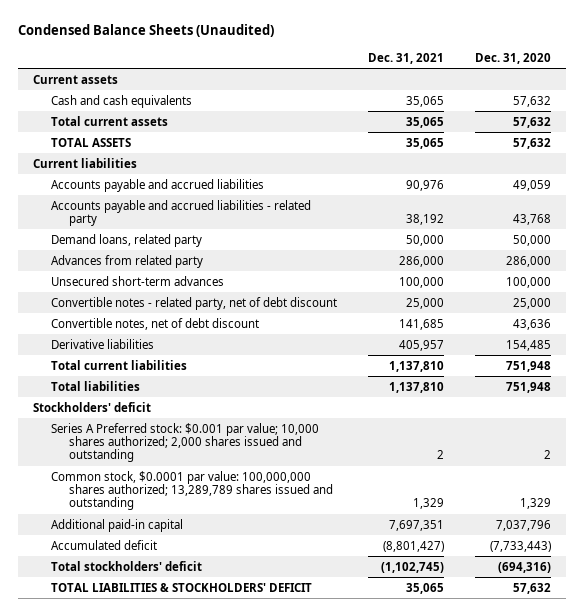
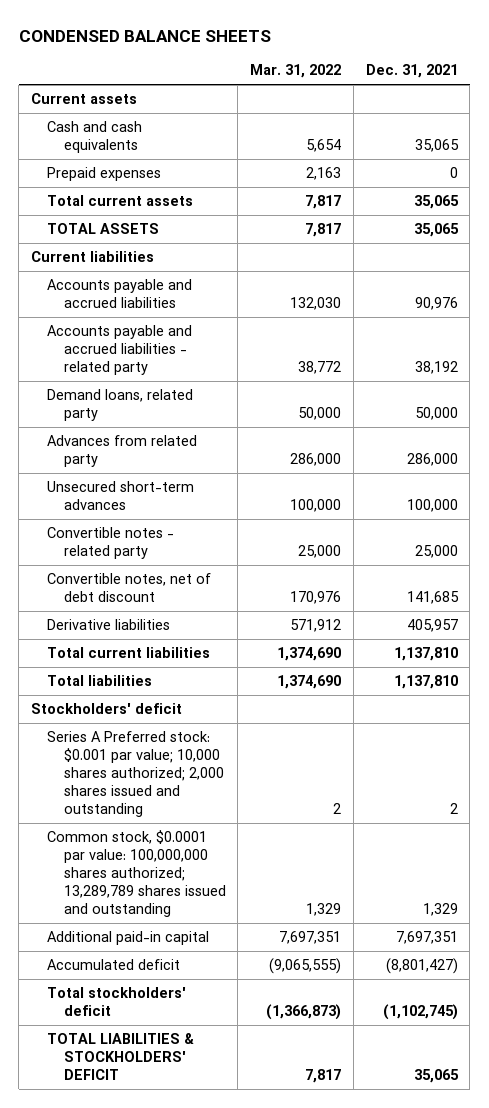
[17,24,274,38] Condensed Balance Sheets (Unaudited) -> [18,29,271,42] CONDENSED BALANCE SHEETS
[474,52,551,64] Dec. 31, 2020 -> none
none -> [250,64,342,79] Mar. 31, 2022
none -> [47,167,162,182] Prepaid expenses
[51,296,338,310] Convertible notes - related party, net of debt discount -> [47,527,175,560] Convertible notes - related party

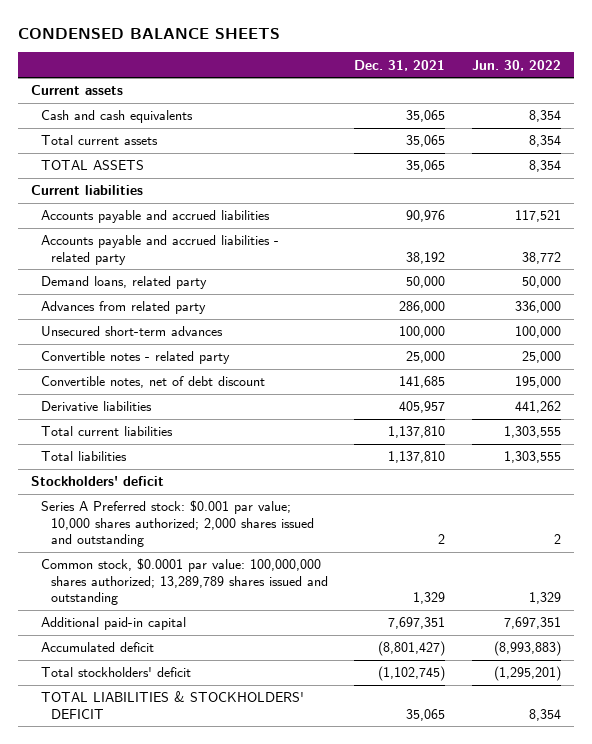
[250,64,342,79] Mar. 31, 2022 -> none
none -> [472,59,562,71] Jun. 30, 2022
[47,167,162,182] Prepaid expenses -> none

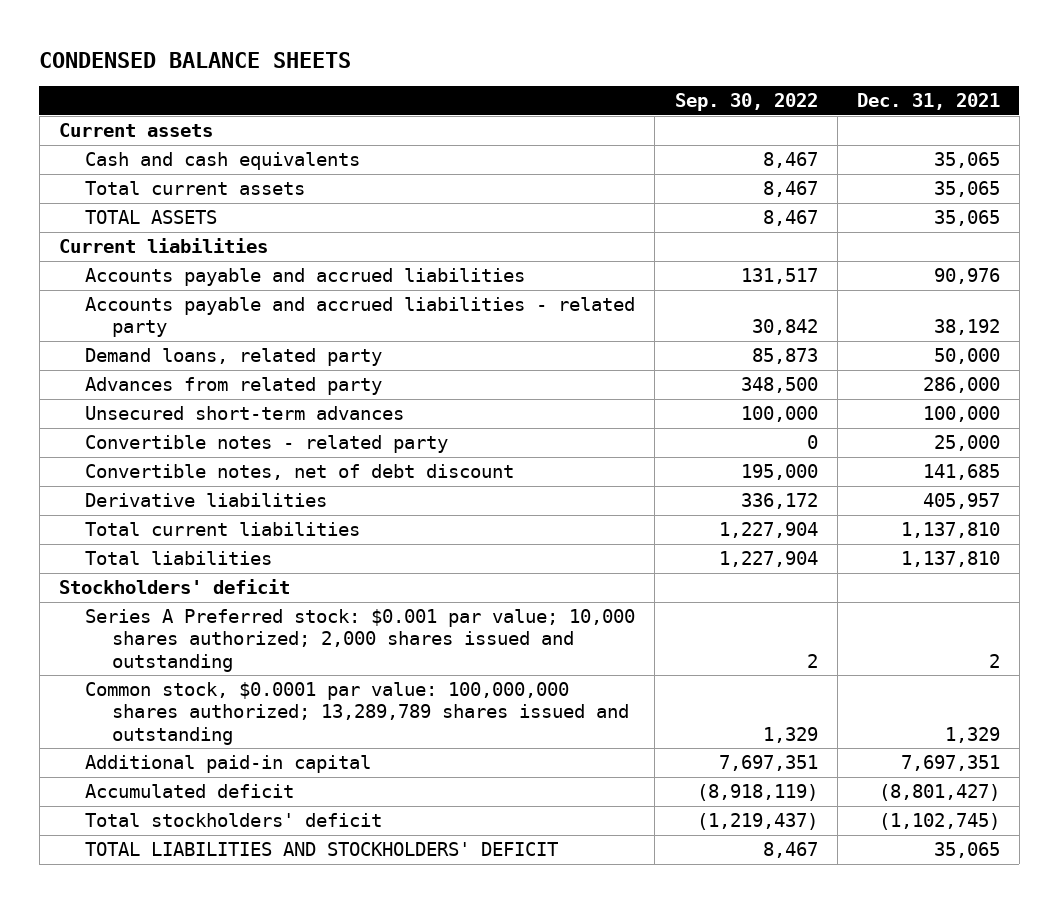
[472,59,562,71] Jun. 30, 2022 -> none
none -> [674,93,818,112] Sep. 30, 2022
[40,691,304,719] TOTAL LIABILITIES & STOCKHOLDERS' DEFICIT -> [85,842,559,857] TOTAL LIABILITIES AND STOCKHOLDERS' DEFICIT

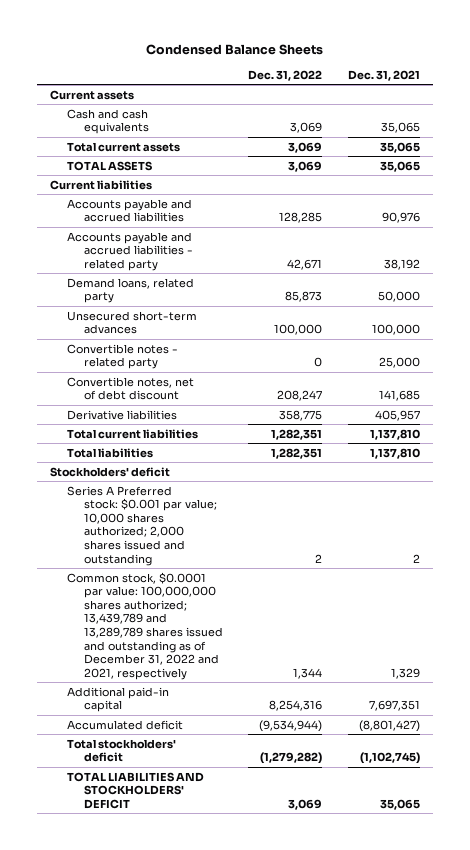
[39,51,352,68] CONDENSED BALANCE SHEETS -> [146,44,324,56] Condensed Balance Sheets
[674,93,818,112] Sep. 30, 2022 -> none
none -> [248,69,323,81] Dec. 31, 2022
[85,377,383,396] Advances from related party -> none
[85,682,629,745] Common stock, $0.0001 par value: 100,000,000 shares authorized; 13,289,789 shares issued and outstanding -> [66,571,223,680] Common stock, $0.0001 par value: 100,000,000 shares authorized; 13,439,789 and 13,289,789 shares issued and outstanding as of December 31, 2022 and 2021, respectively

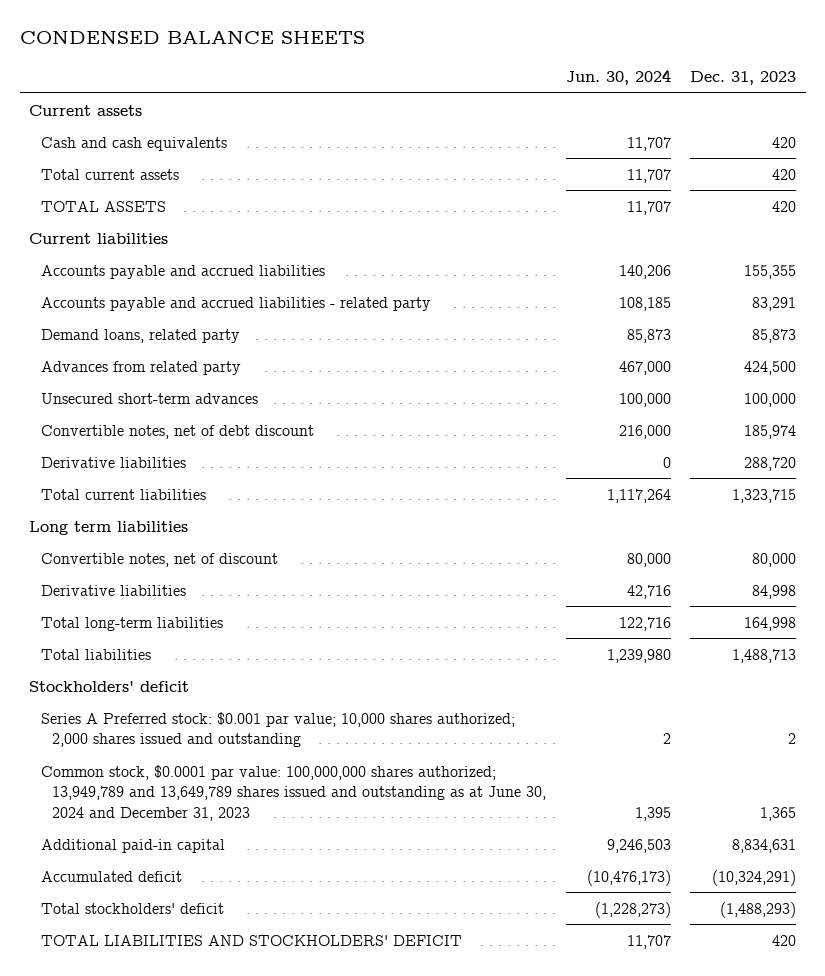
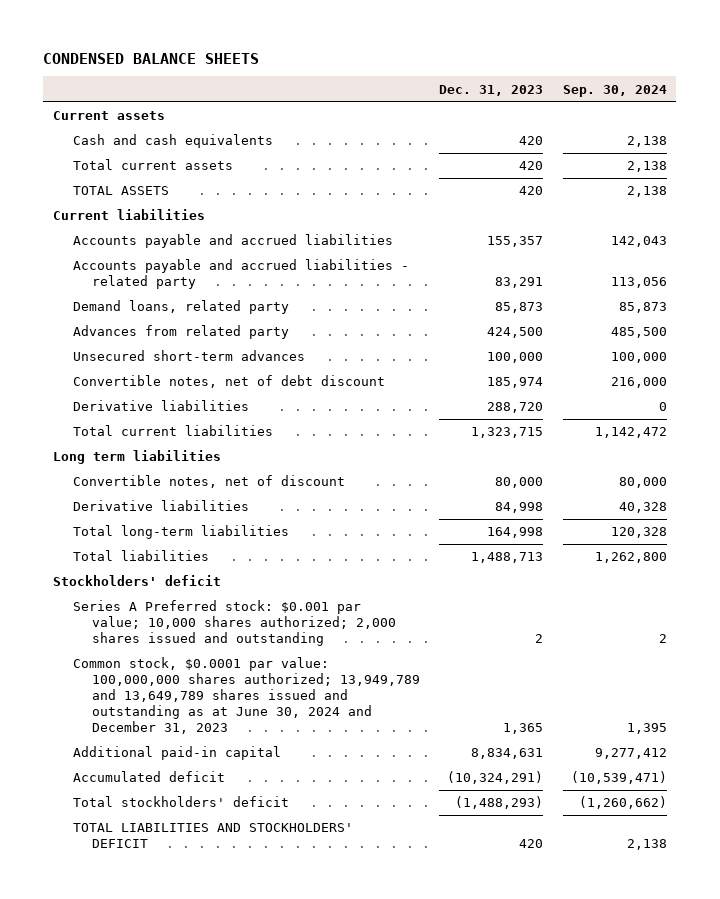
[565,69,671,86] Jun. 30, 2024 -> none
none -> [562,84,667,97] Sep. 30, 2024
[743,264,796,279] 155,355 -> [487,236,544,248] 155,357

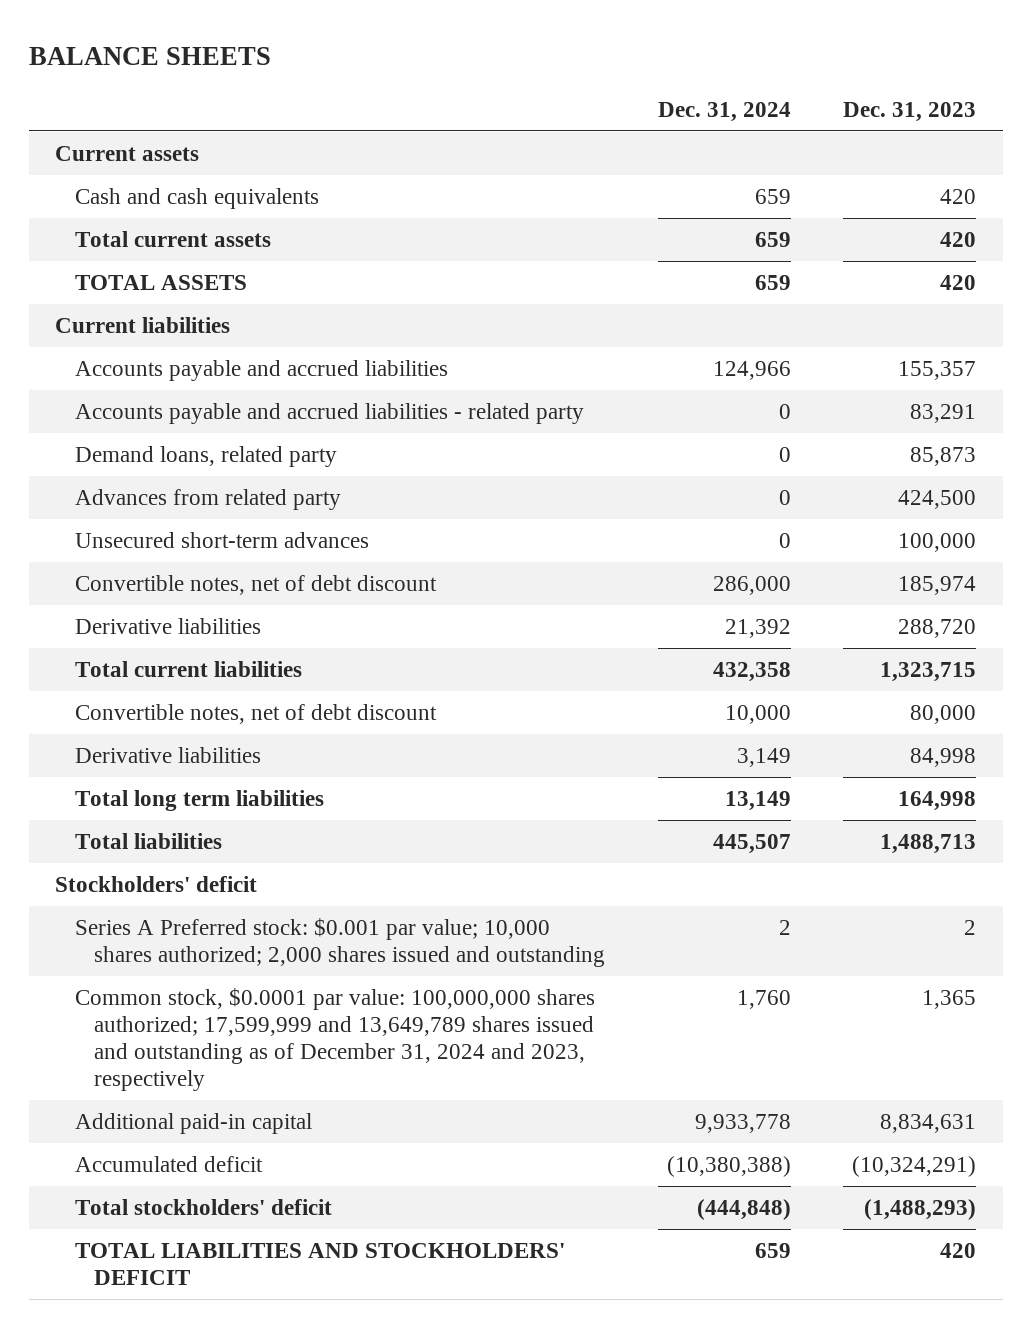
[43,52,260,64] CONDENSED BALANCE SHEETS -> [28,46,271,65] BALANCE SHEETS
[562,84,667,97] Sep. 30, 2024 -> none
none -> [657,101,791,122] Dec. 31, 2024
[53,450,222,465] Long term liabilities -> none
[72,475,345,489] Convertible notes, net of discount -> [74,704,437,725] Convertible notes, net of debt discount
[72,525,289,540] Total long-term liabilities -> [74,790,324,812] Total long term liabilities
[72,657,420,734] Common stock, $0.0001 par value: 100,000,000 shares authorized; 13,949,789 and 13,649,789 shares issued and outstanding as at June 30, 2024 and December 31, 2023 -> [74,988,595,1092] Common stock, $0.0001 par value: 100,000,000 shares authorized; 17,599,999 and 13,649,789 shares issued and outstanding as of December 31, 2024 and 2023, respectively

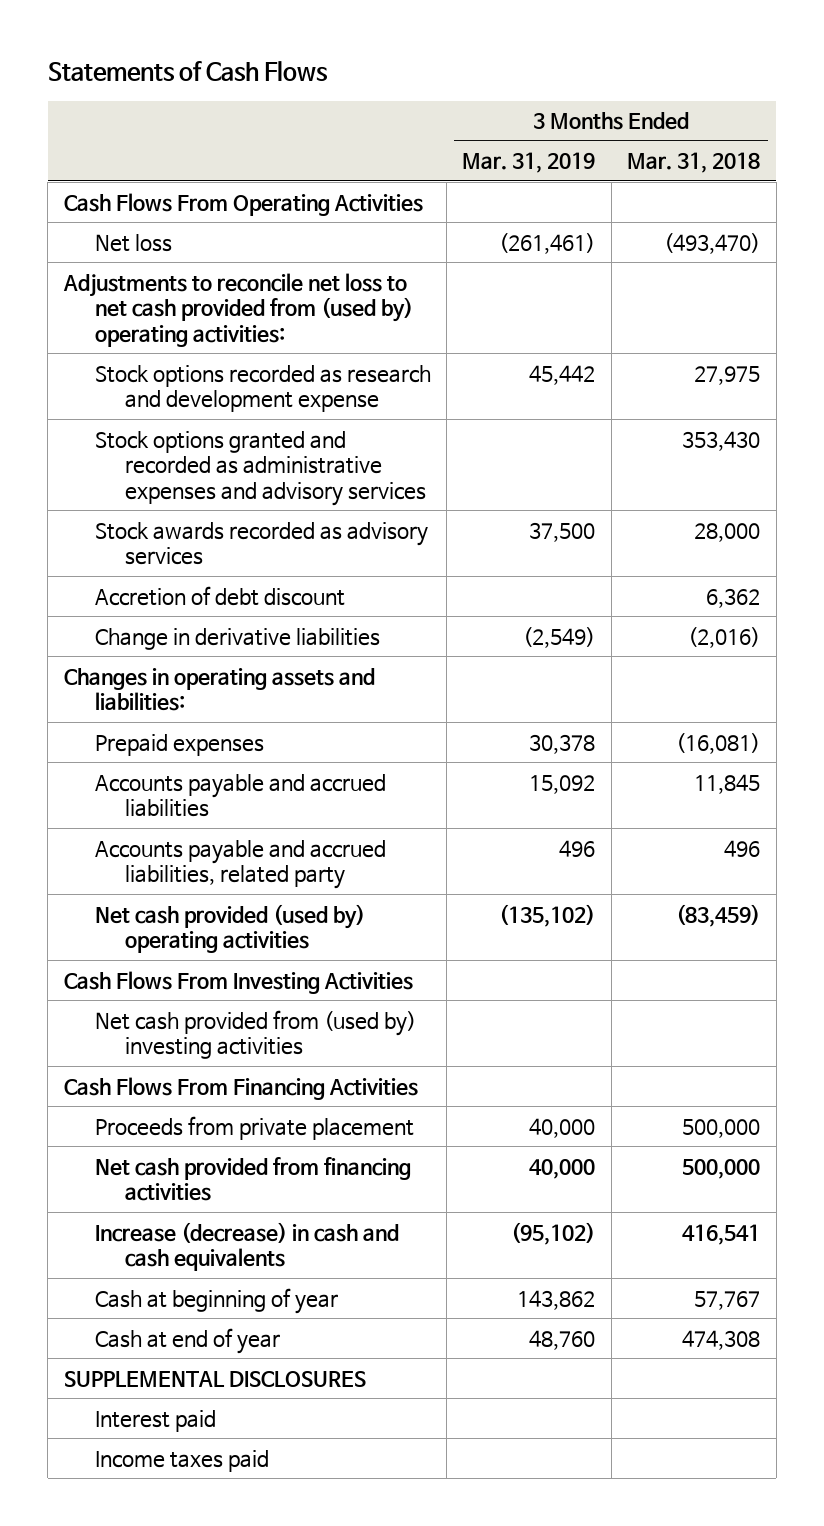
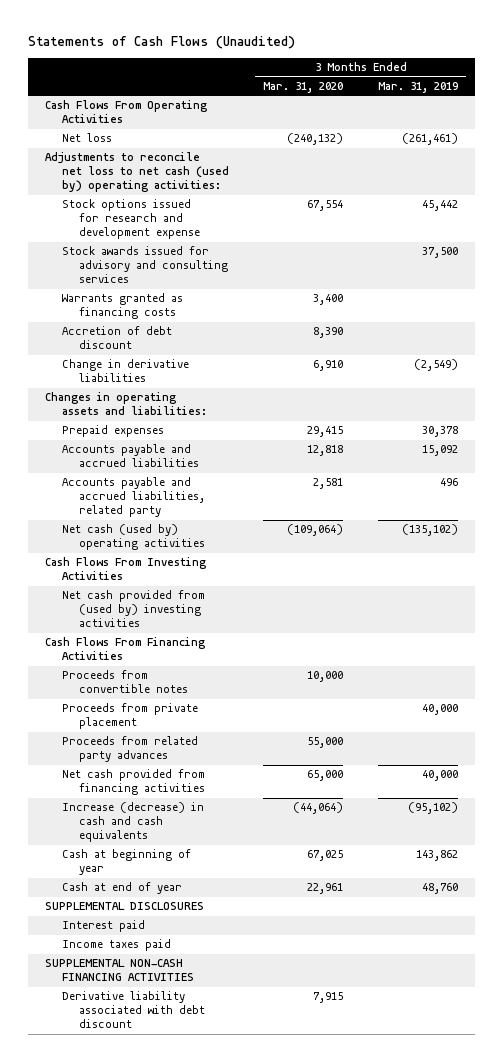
[47,60,328,82] Statements of Cash Flows -> [27,35,295,49] Statements of Cash Flows (Unaudited)
[627,152,761,174] Mar. 31, 2018 -> none
none -> [263,81,344,93] Mar. 31, 2020
[94,430,427,506] Stock options granted and recorded as administrative expenses and advisory services -> none
[62,272,413,347] Adjustments to reconcile net loss to net cash provided from (used by) operating activities: -> [45,152,230,193] Adjustments to reconcile net loss to net cash (used by) operating activities:
[94,364,431,413] Stock options recorded as research and development expense -> [62,199,201,240] Stock options issued for research and development expense
[94,521,428,566] Stock awards recorded as advisory services -> [62,246,229,284] Stock awards issued for advisory and consulting services
none -> [62,293,184,320] Warrants granted as financing costs
[94,903,365,954] Net cash provided (used by) operating activities -> [62,524,206,551] Net cash (used by) operating activities
none -> [62,670,189,694] Proceeds from convertible notes
none -> [62,736,199,763] Proceeds from related party advances
none -> [45,959,195,982] SUPPLEMENTAL NON-CASH FINANCING ACTIVITIES
none -> [62,991,206,1029] Derivative liability associated with debt discount

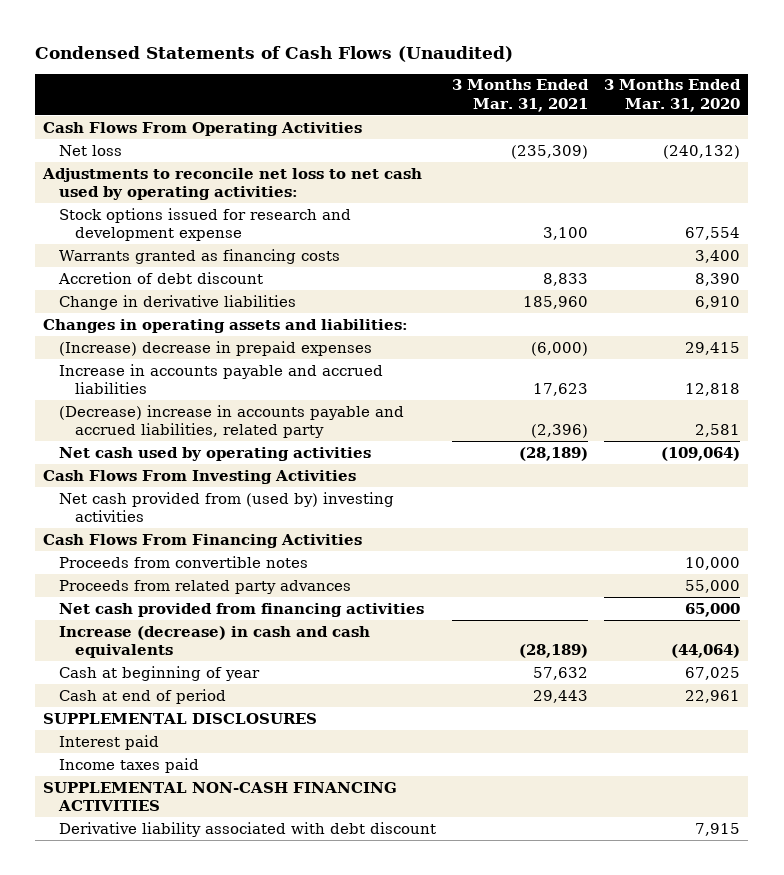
[27,35,295,49] Statements of Cash Flows (Unaudited) -> [35,45,514,62] Condensed Statements of Cash Flows (Unaudited)
[377,81,458,93] Mar. 31, 2019 -> none
none -> [452,79,590,112] 3 Months Ended Mar. 31, 2021
[45,152,230,193] Adjustments to reconcile net loss to net cash (used by) operating activities: -> [42,167,423,201] Adjustments to reconcile net loss to net cash used by operating activities:
[62,246,229,284] Stock awards issued for advisory and consulting services -> none
[62,425,165,438] Prepaid expenses -> [59,340,373,356] (Increase) decrease in prepaid expenses
[62,444,200,468] Accounts payable and accrued liabilities -> [59,363,384,395] Increase in accounts payable and accrued liabilities
[62,477,206,518] Accounts payable and accrued liabilities, related party -> [59,404,405,439] (Decrease) increase in accounts payable and accrued liabilities, related party
[62,524,206,551] Net cash (used by) operating activities -> [59,446,372,461] Net cash used by operating activities
[62,703,199,730] Proceeds from private placement -> none
[62,882,183,895] Cash at end of year -> [59,688,227,704] Cash at end of period

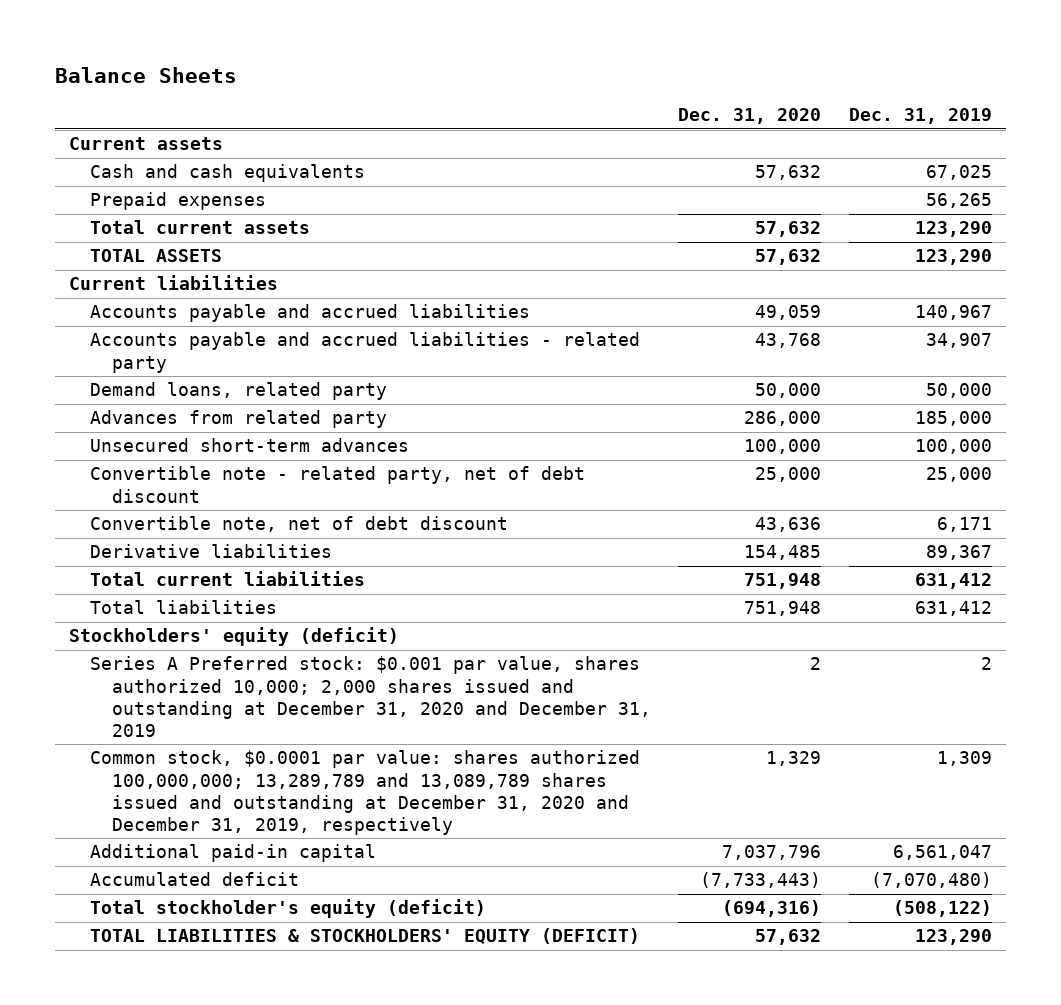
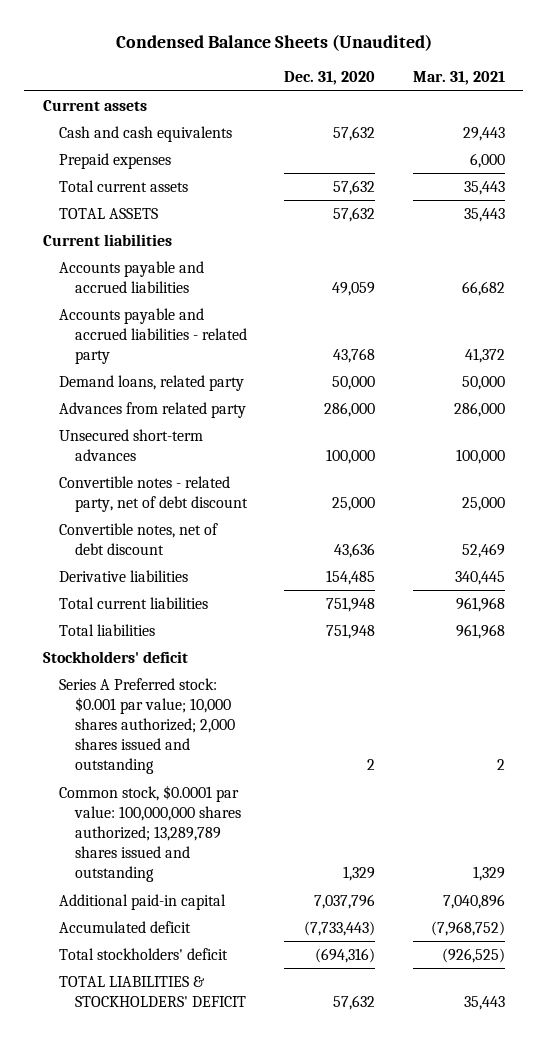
[54,66,237,83] Balance Sheets -> [115,34,432,52] Condensed Balance Sheets (Unaudited)
[848,108,992,125] Dec. 31, 2019 -> none
none -> [412,71,505,86] Mar. 31, 2021
[90,466,586,503] Convertible note - related party, net of debt discount -> [58,475,248,512] Convertible notes - related party, net of debt discount
[90,516,509,533] Convertible note, net of debt discount -> [58,522,218,555] Convertible notes, net of debt discount
[68,627,399,647] Stockholders' equity (deficit) -> [42,650,188,663] Stockholders' deficit
[90,656,651,738] Series A Preferred stock: $0.001 par value, shares authorized 10,000; 2,000 shares issued and outstanding at December 31, 2020 and December 31, 2019 -> [58,677,235,775] Series A Preferred stock: $0.001 par value; 10,000 shares authorized; 2,000 shares issued and outstanding
[90,750,641,836] Common stock, $0.0001 par value: shares authorized 100,000,000; 13,289,789 and 13,089,789 shares issued and outstanding at December 31, 2020 and December 31, 2019, respectively -> [58,784,241,883] Common stock, $0.0001 par value: 100,000,000 shares authorized; 13,289,789 shares issued and outstanding
[90,899,487,919] Total stockholder's equity (deficit) -> [58,947,228,960] Total stockholders' deficit
[90,928,641,945] TOTAL LIABILITIES & STOCKHOLDERS' EQUITY (DEFICIT) -> [58,975,246,1007] TOTAL LIABILITIES & STOCKHOLDERS' DEFICIT

